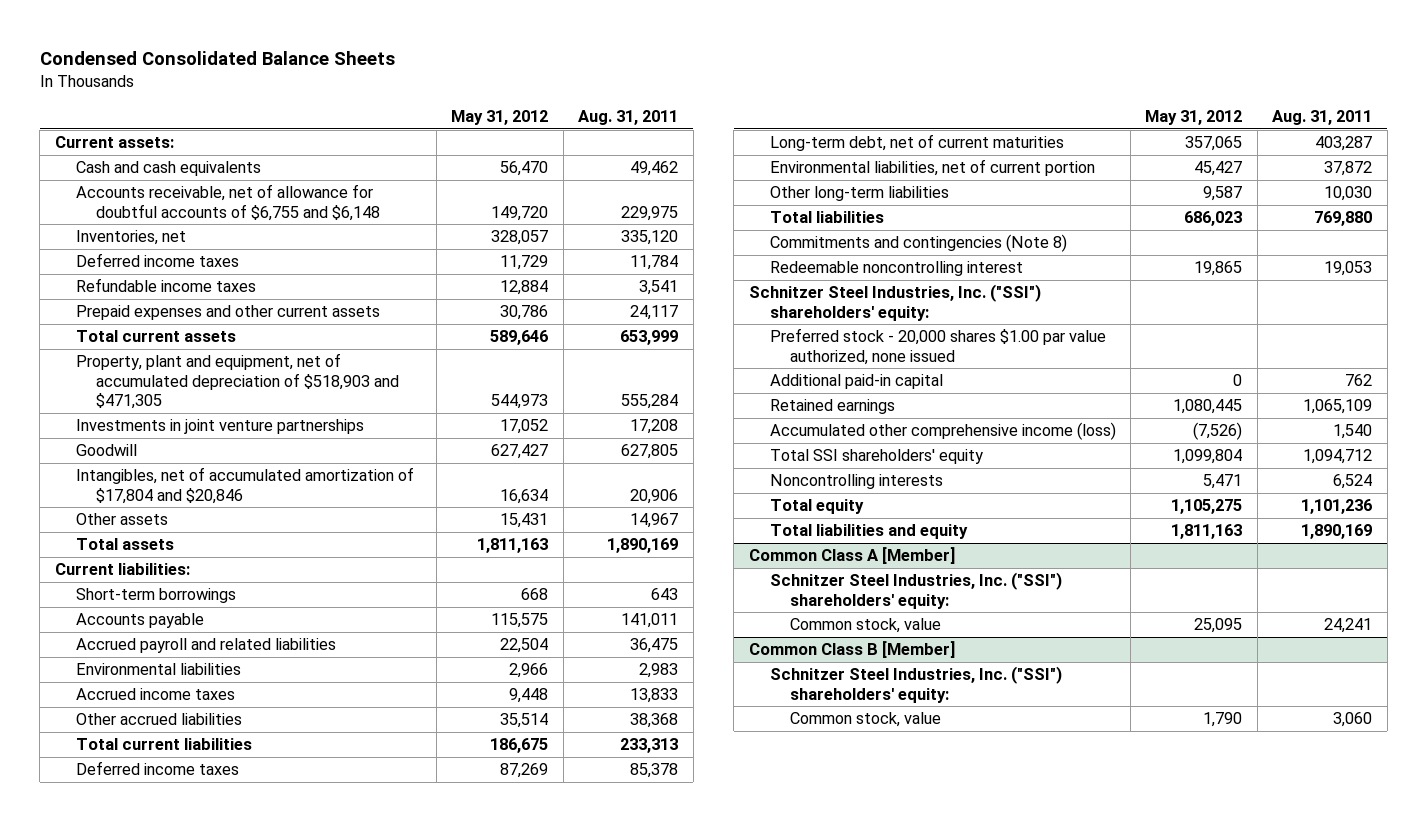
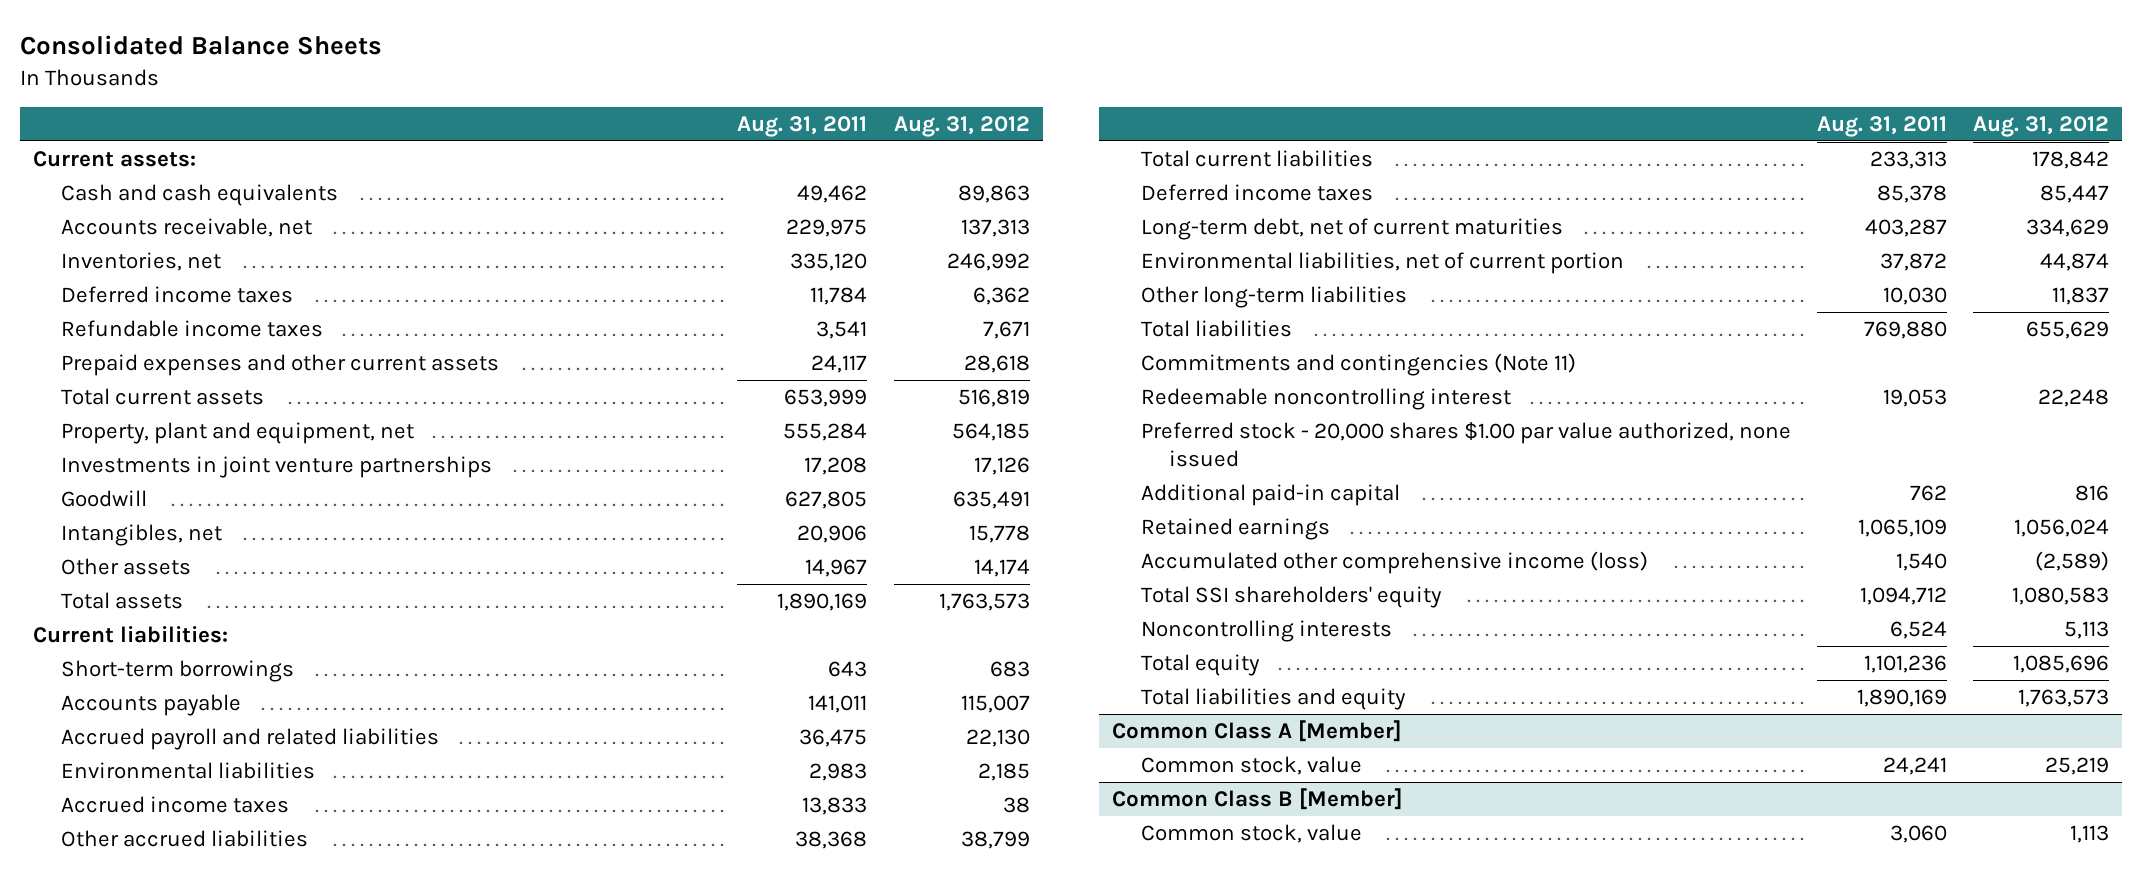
[39,51,395,66] Condensed Consolidated Balance Sheets -> [19,35,382,56] Consolidated Balance Sheets
[451,109,549,125] May 31, 2012 -> none
none -> [893,116,1030,138] Aug. 31, 2012
[75,184,381,221] Accounts receivable, net of allowance for doubtful accounts of $6,755 and $6,148 -> [61,217,313,237] Accounts receivable, net
[75,353,400,409] Property, plant and equipment, net of accumulated depreciation of $518,903 and $471,305 -> [61,421,415,444] Property, plant and equipment, net
[75,467,414,504] Intangibles, net of accumulated amortization of $17,804 and $20,846 -> [61,523,223,546] Intangibles, net
[769,234,1067,253] Commitments and contingencies (Note 8) -> [1140,352,1576,376] Commitments and contingencies (Note 11)
[748,284,1041,321] Schnitzer Steel Industries, Inc. ("SSI") shareholders' equity: -> none
[769,572,1062,609] Schnitzer Steel Industries, Inc. ("SSI") shareholders' equity: -> none
[769,666,1062,703] Schnitzer Steel Industries, Inc. ("SSI") shareholders' equity: -> none

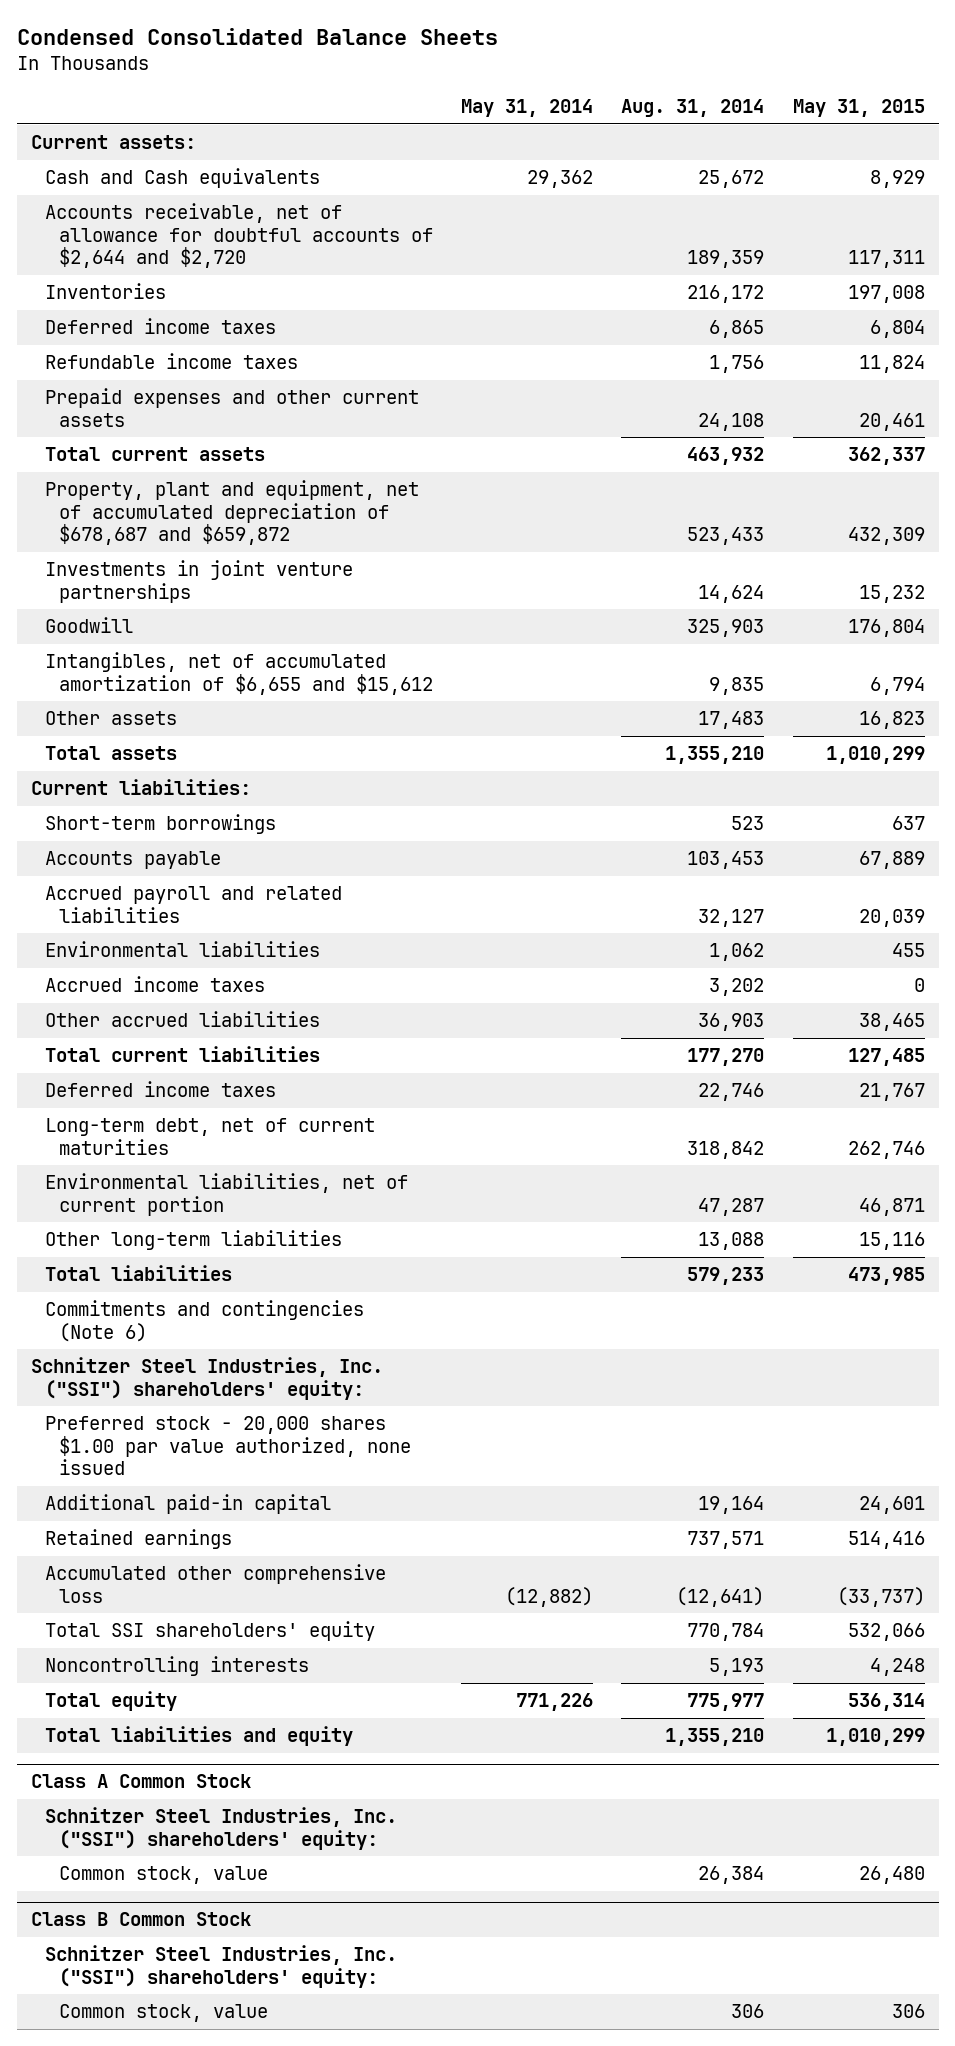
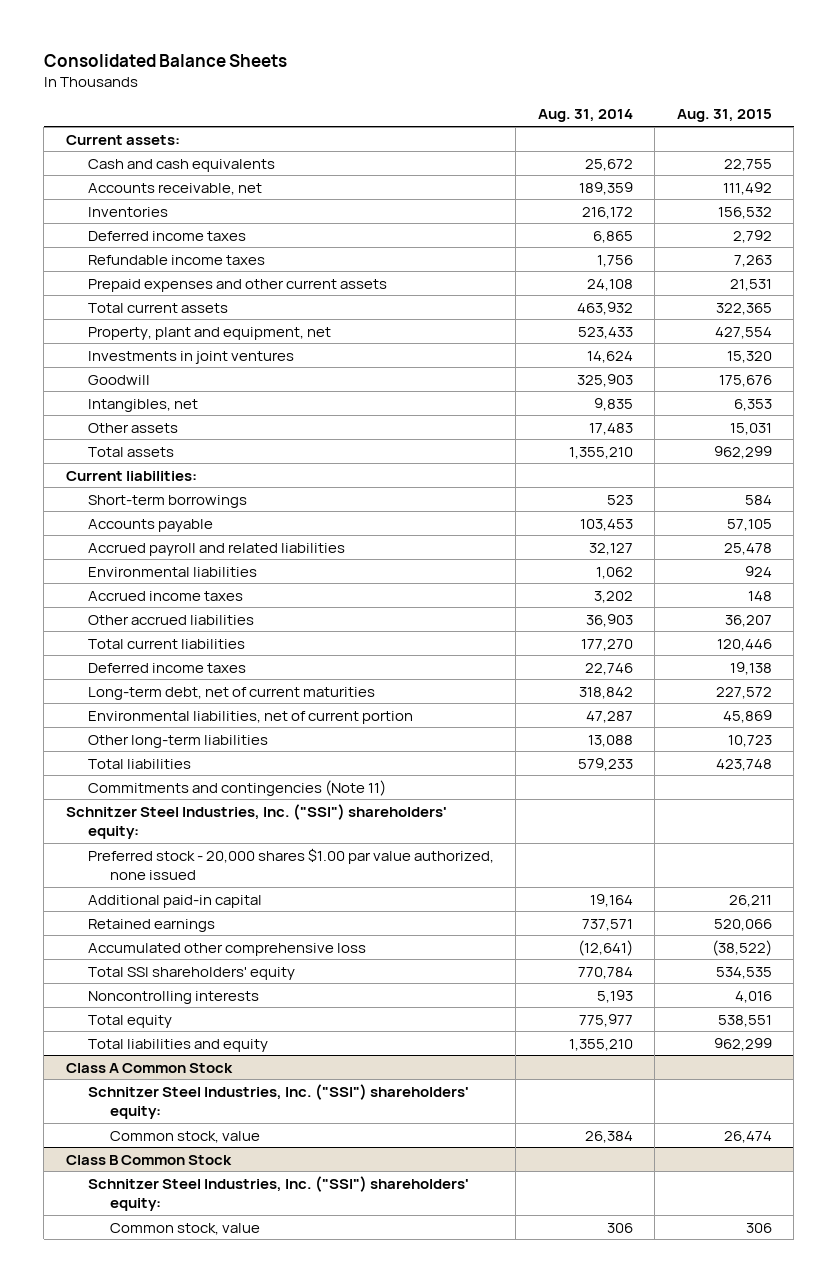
[16,28,498,46] Condensed Consolidated Balance Sheets -> [43,53,287,67] Consolidated Balance Sheets
[461,98,594,117] May 31, 2014 -> none
[792,98,925,117] May 31, 2015 -> none
none -> [676,109,772,123] Aug. 31, 2015
[44,168,320,189] Cash and Cash equivalents -> [87,158,275,172] Cash and cash equivalents
[44,203,433,269] Accounts receivable, net of allowance for doubtful accounts of $2,644 and $2,720 -> [87,182,262,195] Accounts receivable, net
[44,480,419,546] Property, plant and equipment, net of accumulated depreciation of $678,687 and $659,872 -> [87,326,331,340] Property, plant and equipment, net
[44,560,353,603] Investments in joint venture partnerships -> [87,350,294,364] Investments in joint ventures
[44,652,433,695] Intangibles, net of accumulated amortization of $6,655 and $15,612 -> [87,398,198,412] Intangibles, net
[44,1300,364,1342] Commitments and contingencies (Note 6) -> [87,779,386,796] Commitments and contingencies (Note 11)

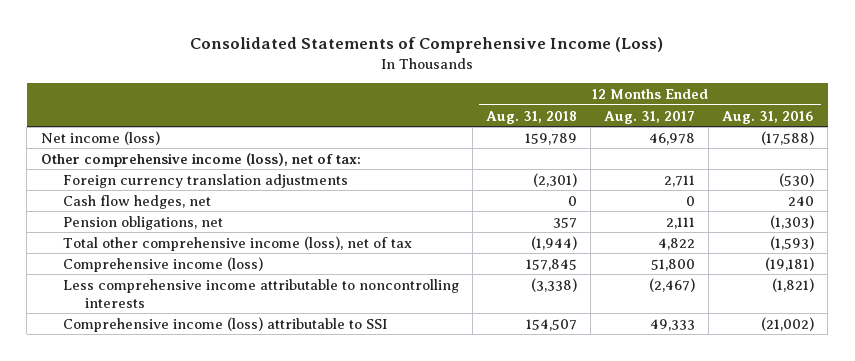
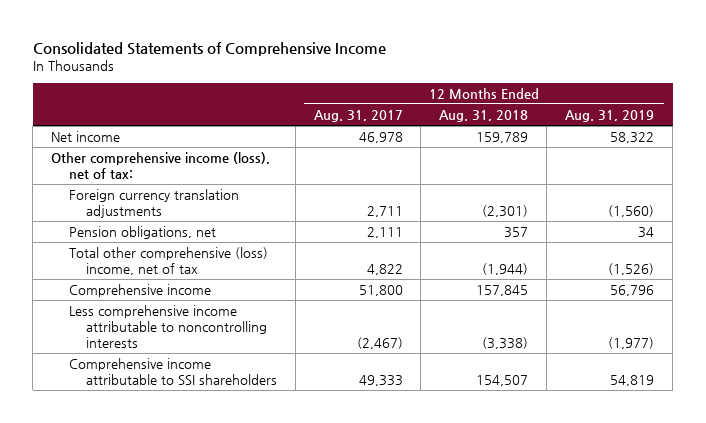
[190,37,664,54] Consolidated Statements of Comprehensive Income (Loss) -> [32,41,386,56] Consolidated Statements of Comprehensive Income
[722,110,815,124] Aug. 31, 2016 -> none
none -> [565,109,655,122] Aug. 31, 2019
[40,130,160,145] Net income (loss) -> [51,131,121,143] Net income
[62,194,211,209] Cash flow hedges, net -> none
[62,235,412,251] Total other comprehensive income (loss), net of tax -> [68,247,268,275] Total other comprehensive (loss) income, net of tax
[62,256,263,272] Comprehensive income (loss) -> [68,284,211,298] Comprehensive income
[62,316,387,332] Comprehensive income (loss) attributable to SSI -> [68,358,277,385] Comprehensive income attributable to SSI shareholders

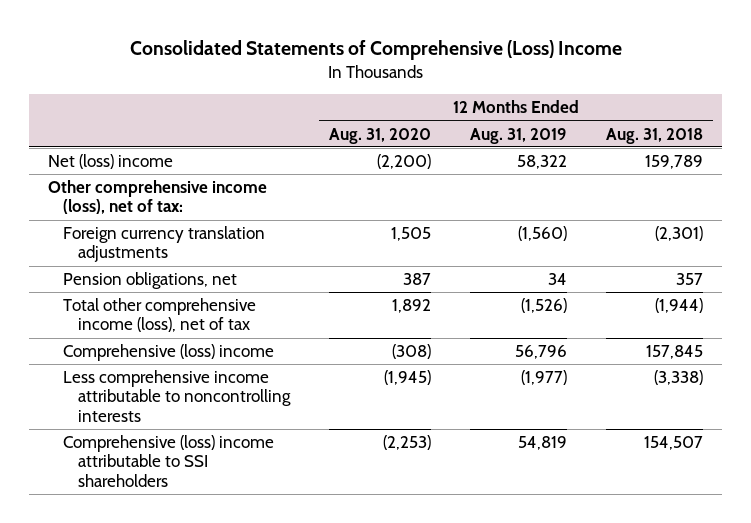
[32,41,386,56] Consolidated Statements of Comprehensive Income -> [129,39,622,60] Consolidated Statements of Comprehensive (Loss) Income
[313,109,403,122] Aug. 31, 2017 -> none
none -> [329,127,432,144] Aug. 31, 2020
[51,131,121,143] Net income -> [48,154,174,170] Net (loss) income
[68,247,268,275] Total other comprehensive (loss) income, net of tax -> [63,298,257,333] Total other comprehensive income (loss), net of tax
[68,284,211,298] Comprehensive income -> [63,344,275,362] Comprehensive (loss) income
[68,358,277,385] Comprehensive income attributable to SSI shareholders -> [63,435,275,487] Comprehensive (loss) income attributable to SSI shareholders

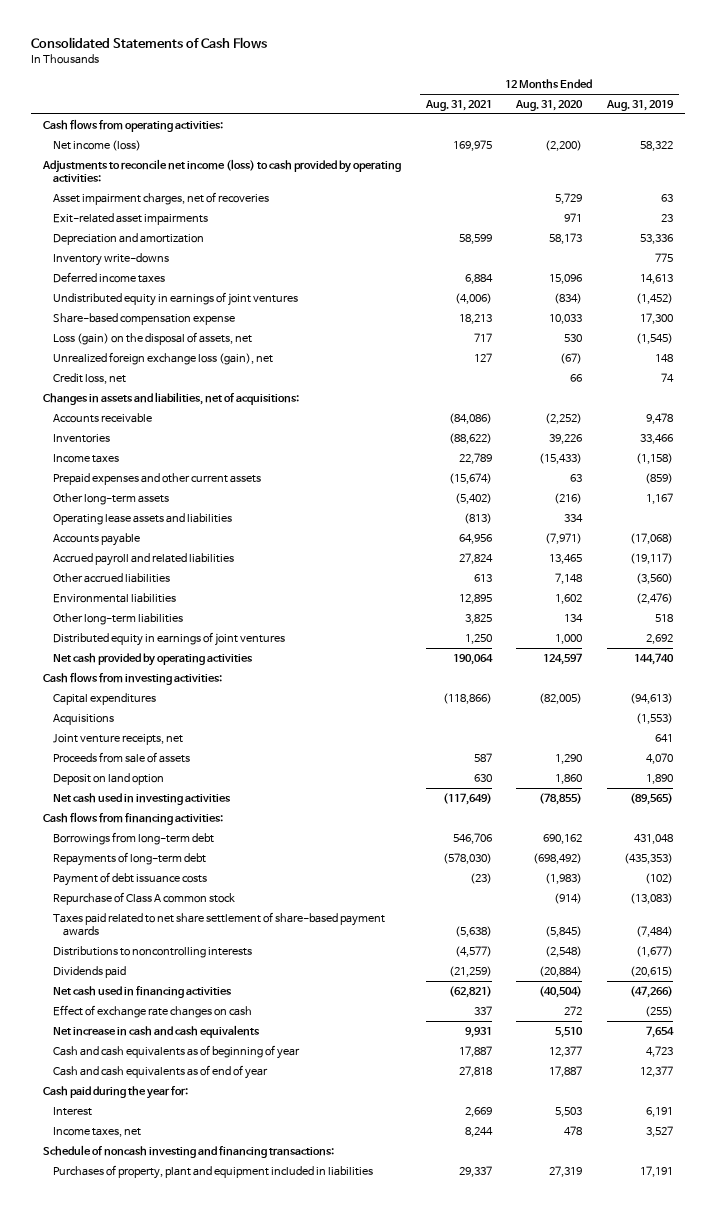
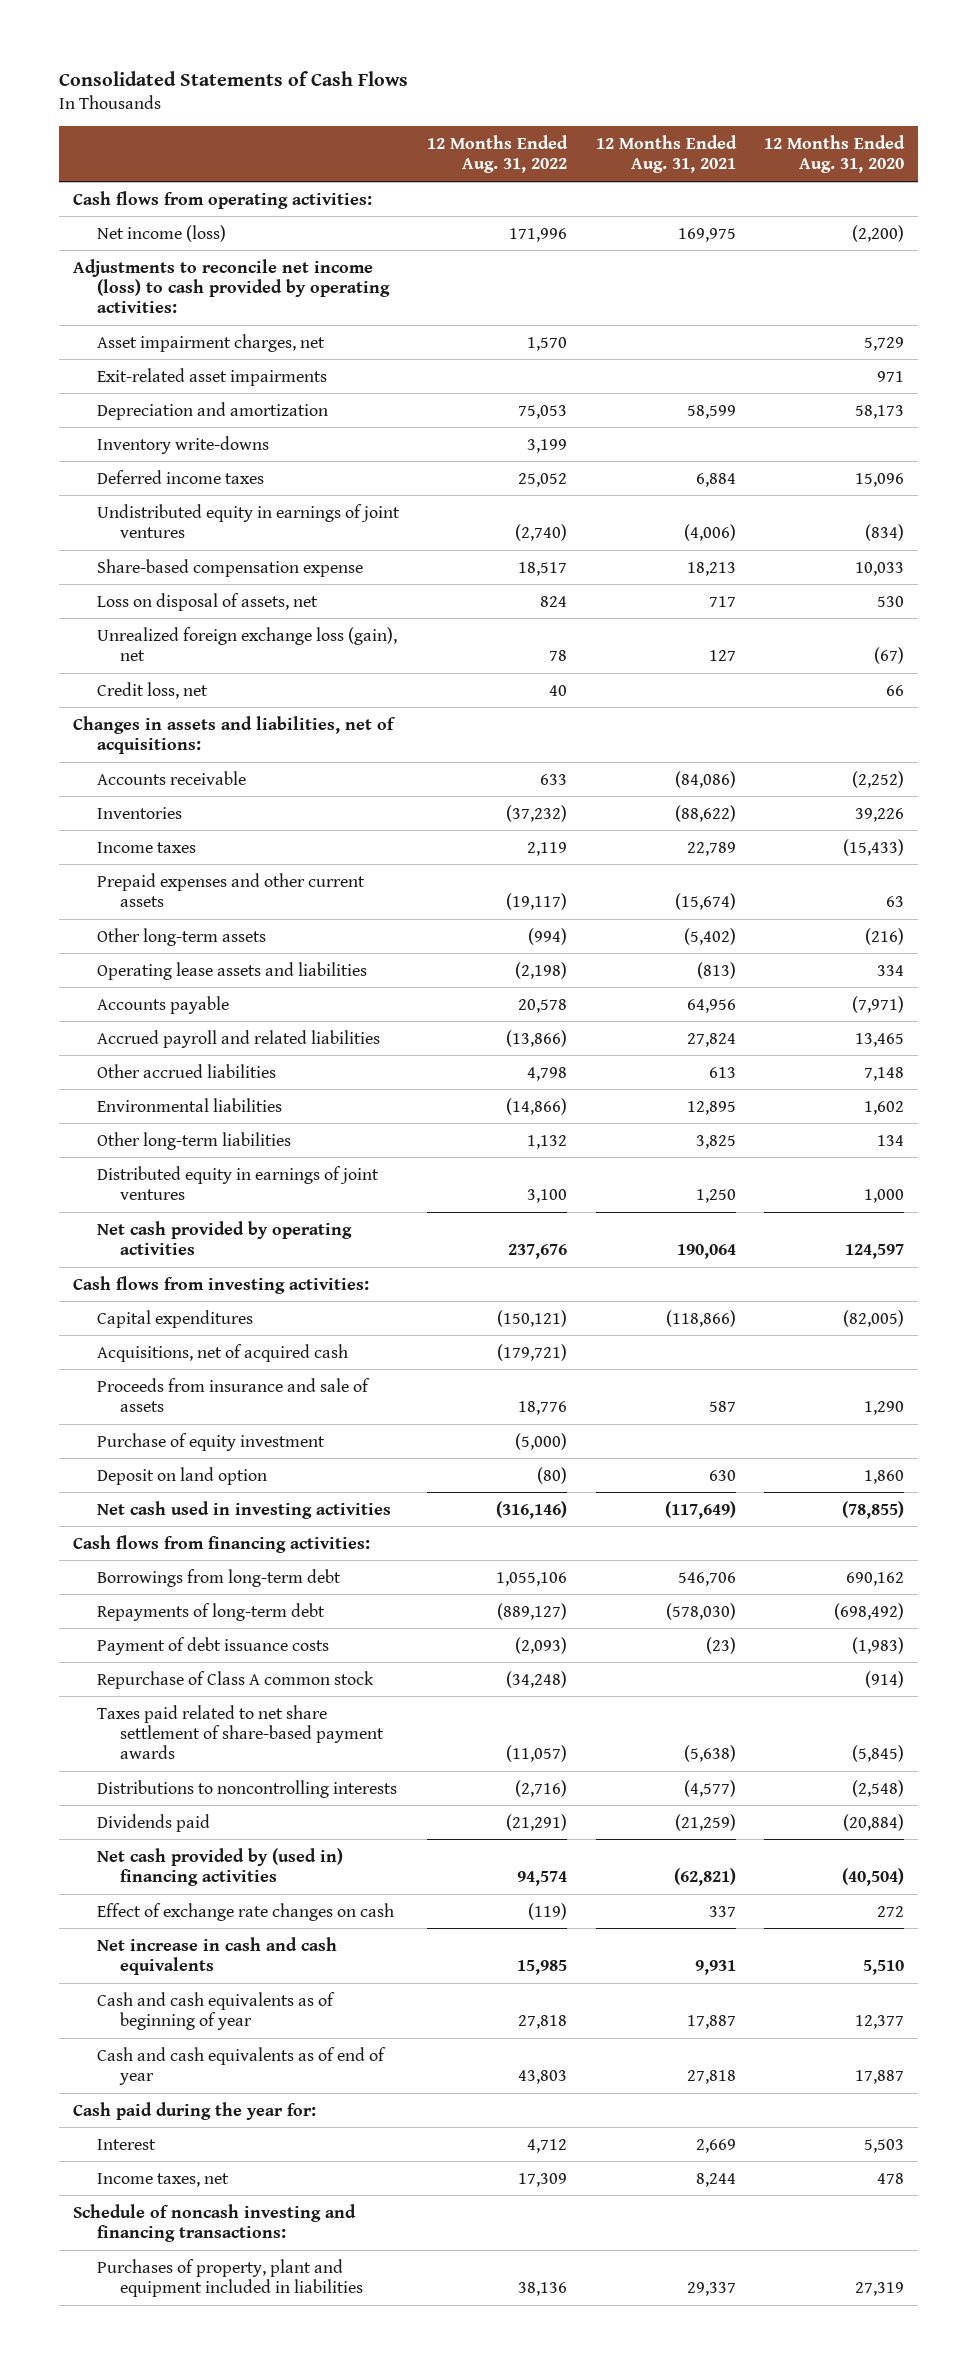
[605,100,674,112] Aug. 31, 2019 -> none
none -> [427,134,569,174] 12 Months Ended Aug. 31, 2022
[52,191,269,205] Asset impairment charges, net of recoveries -> [96,333,325,352] Asset impairment charges, net
[52,331,252,345] Loss (gain) on the disposal of assets, net -> [96,592,318,611] Loss on disposal of assets, net
[52,733,183,745] Joint venture receipts, net -> none
[52,713,114,725] Acquisitions -> [96,1343,348,1362] Acquisitions, net of acquired cash
[52,751,190,763] Proceeds from sale of assets -> [96,1377,370,1412] Proceeds from insurance and sale of assets
none -> [96,1432,325,1451] Purchase of equity investment
[52,985,232,998] Net cash used in financing activities -> [96,1847,343,1886] Net cash provided by (used in) financing activities

